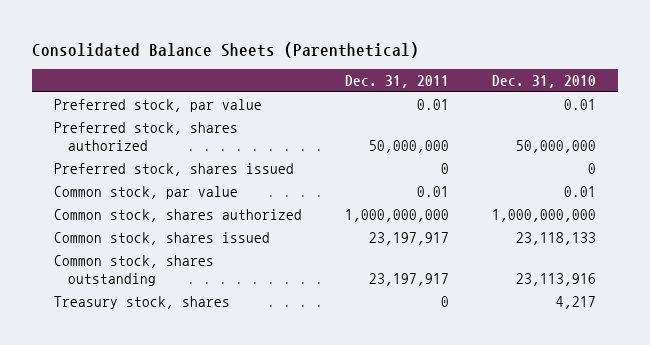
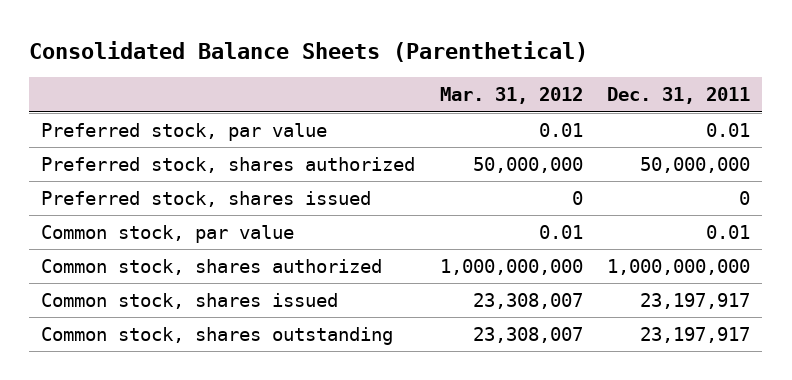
[492,75,597,89] Dec. 31, 2010 -> none
none -> [439,87,583,105] Mar. 31, 2012
[53,295,230,309] Treasury stock, shares -> none

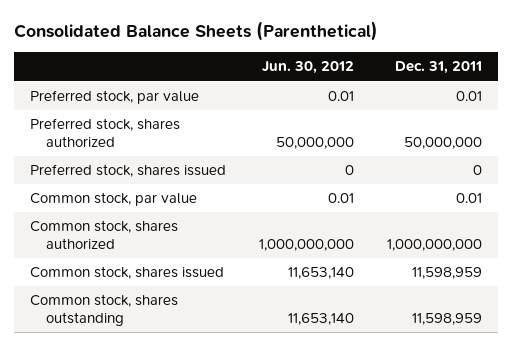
[439,87,583,105] Mar. 31, 2012 -> none
none -> [262,61,355,75] Jun. 30, 2012
[640,293,751,310] 23,197,917 -> [412,267,483,280] 11,598,959
[640,327,751,344] 23,197,917 -> [412,312,483,325] 11,598,959

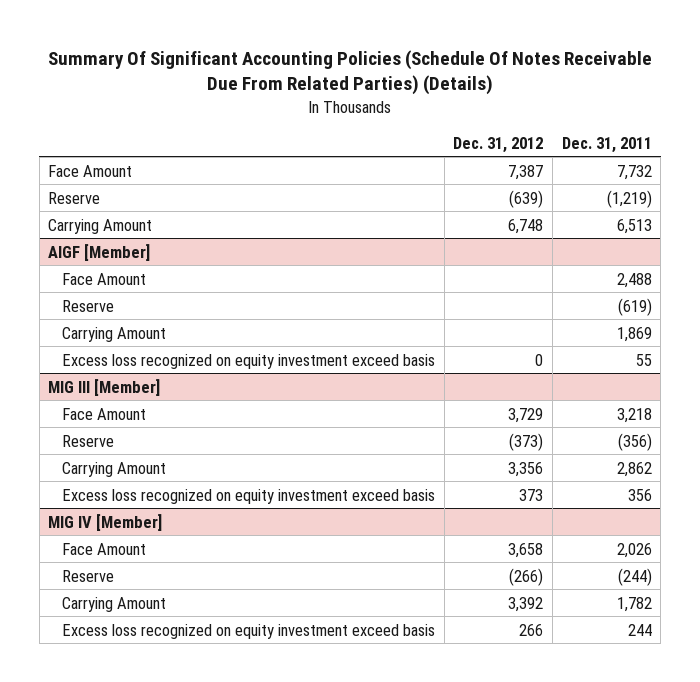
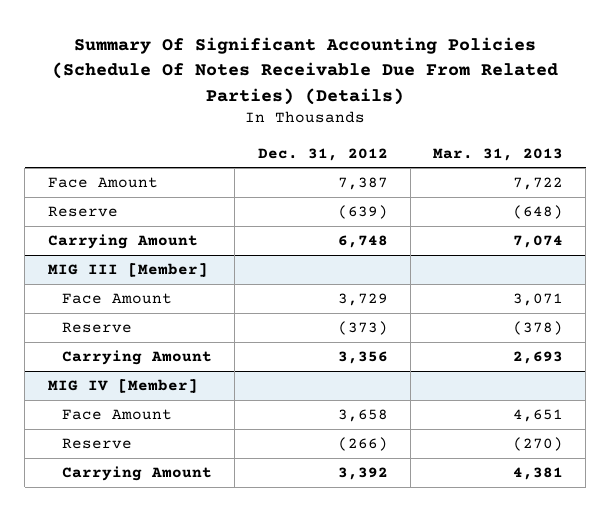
[561,136,652,153] Dec. 31, 2011 -> none
none -> [433,147,564,161] Mar. 31, 2013
[48,243,151,261] AIGF [Member] -> none
[62,272,147,285] Face Amount -> none
[62,299,115,312] Reserve -> none
[62,326,167,342] Carrying Amount -> none
[62,353,436,369] Excess loss recognized on equity investment exceed basis -> none
[62,488,436,504] Excess loss recognized on equity investment exceed basis -> none
[62,623,436,639] Excess loss recognized on equity investment exceed basis -> none

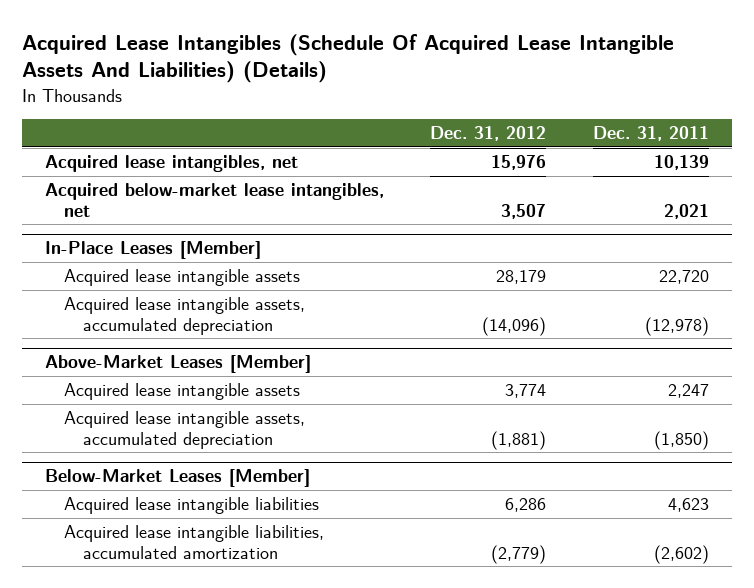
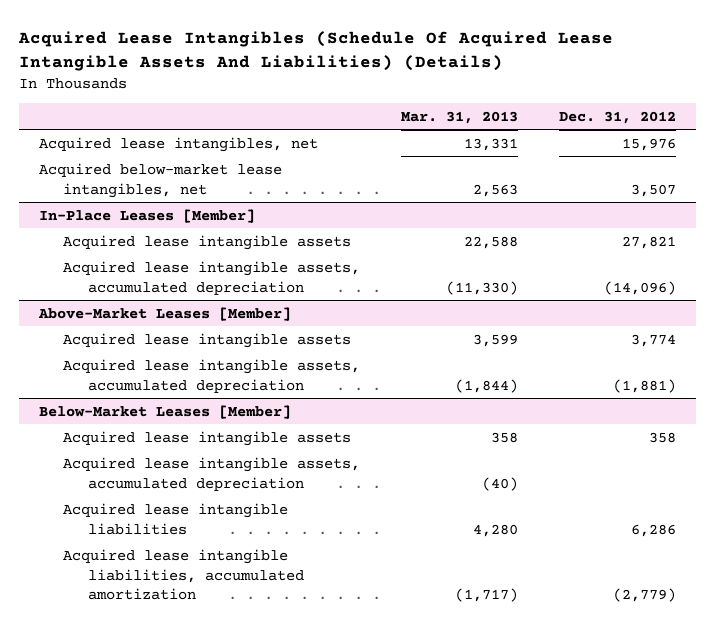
[592,126,709,142] Dec. 31, 2011 -> none
none -> [401,110,519,124] Mar. 31, 2013
[496,270,547,285] 28,179 -> [621,235,676,249] 27,821
none -> [63,430,352,446] Acquired lease intangible assets
none -> [63,456,361,491] Acquired lease intangible assets, accumulated depreciation

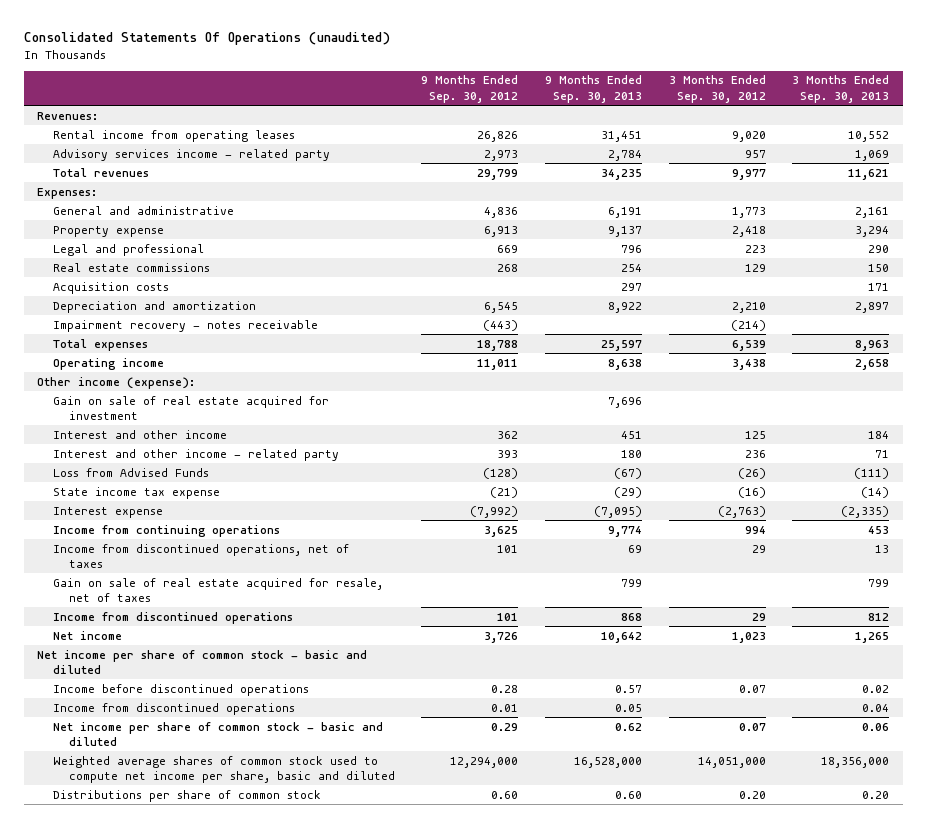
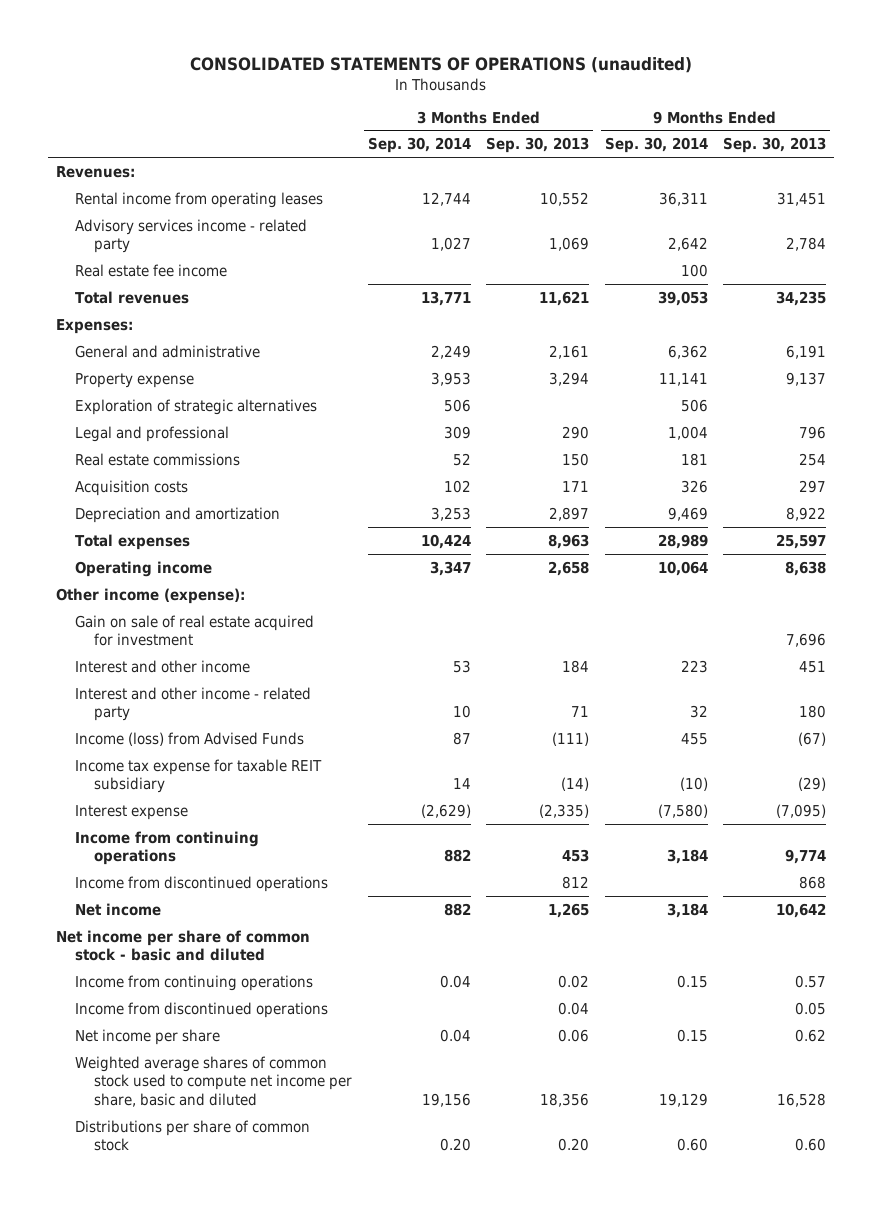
[23,32,390,46] Consolidated Statements Of Operations (unaudited) -> [189,57,692,74] CONSOLIDATED STATEMENTS OF OPERATIONS (unaudited)
[421,75,519,103] 9 Months Ended Sep. 30, 2012 -> none
[668,75,766,103] 3 Months Ended Sep. 30, 2012 -> none
none -> [367,137,471,154] Sep. 30, 2014
none -> [604,137,708,154] Sep. 30, 2014
none -> [74,263,227,277] Real estate fee income
none -> [74,398,317,415] Exploration of strategic alternatives
[52,319,318,332] Impairment recovery - notes receivable -> none
[52,467,209,477] Loss from Advised Funds -> [74,731,304,746] Income (loss) from Advised Funds
[52,486,220,499] State income tax expense -> [74,758,322,794] Income tax expense for taxable REIT subsidiary
[52,543,349,569] Income from discontinued operations, net of taxes -> none
[52,577,383,603] Gain on sale of real estate acquired for resale, net of taxes -> none
[52,683,309,696] Income before discontinued operations -> [74,974,313,991] Income from continuing operations
[52,721,383,747] Net income per share of common stock - basic and diluted -> [74,1028,220,1045] Net income per share
[573,756,642,768] 16,528,000 -> [777,1092,827,1107] 16,528
[821,756,890,768] 18,356,000 -> [540,1092,590,1107] 18,356

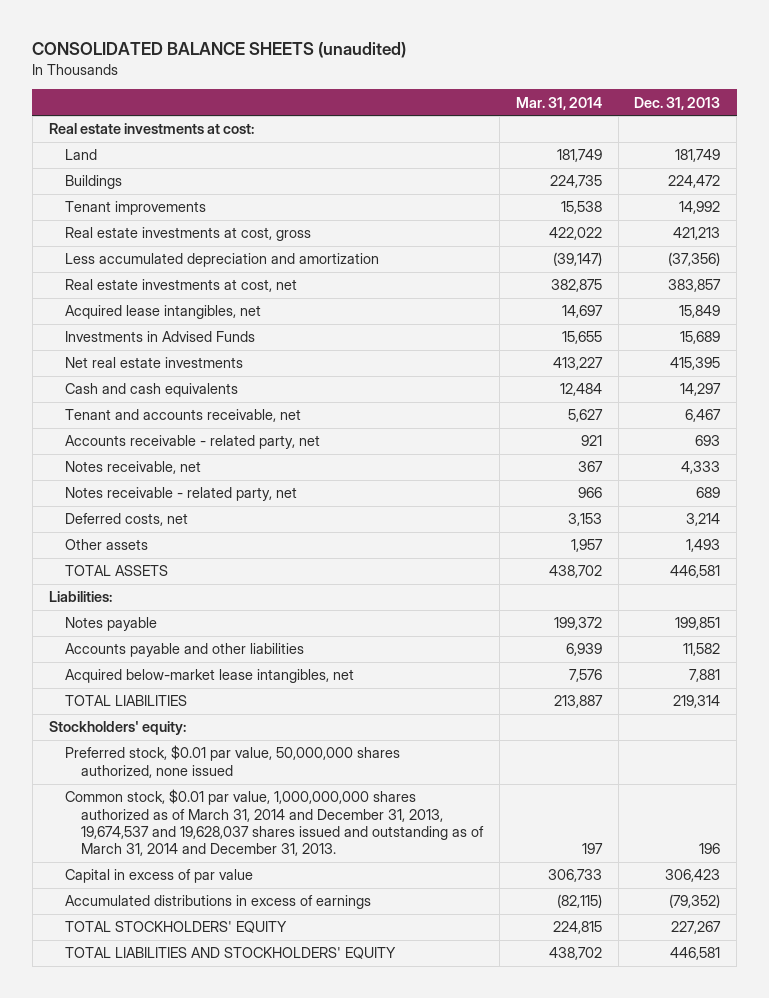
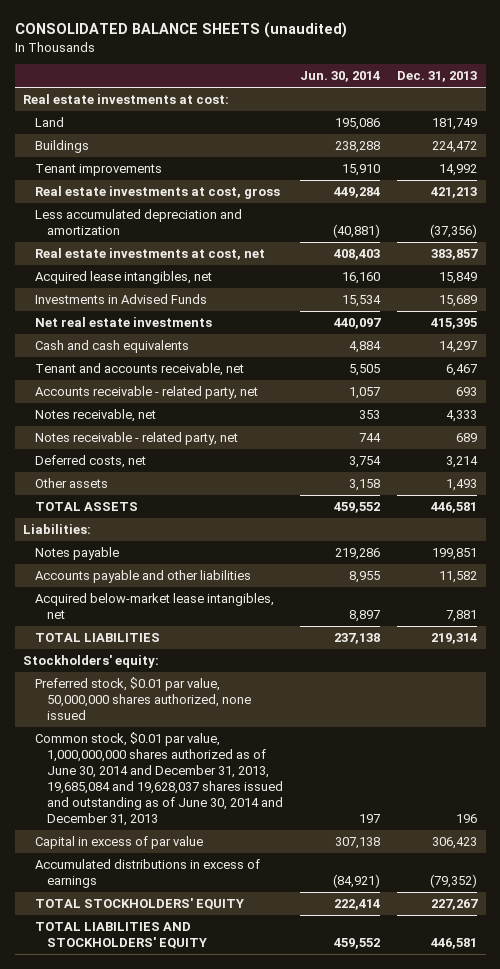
[515,96,602,110] Mar. 31, 2014 -> none
none -> [300,71,381,83] Jun. 30, 2014
[64,789,484,856] Common stock, $0.01 par value, 1,000,000,000 shares authorized as of March 31, 2014 and December 31, 2013, 19,674,537 and 19,628,037 shares issued and outstanding as of March 31, 2014 and December 31, 2013. -> [35,731,284,827] Common stock, $0.01 par value, 1,000,000,000 shares authorized as of June 30, 2014 and December 31, 2013, 19,685,084 and 19,628,037 shares issued and outstanding as of June 30, 2014 and December 31, 2013

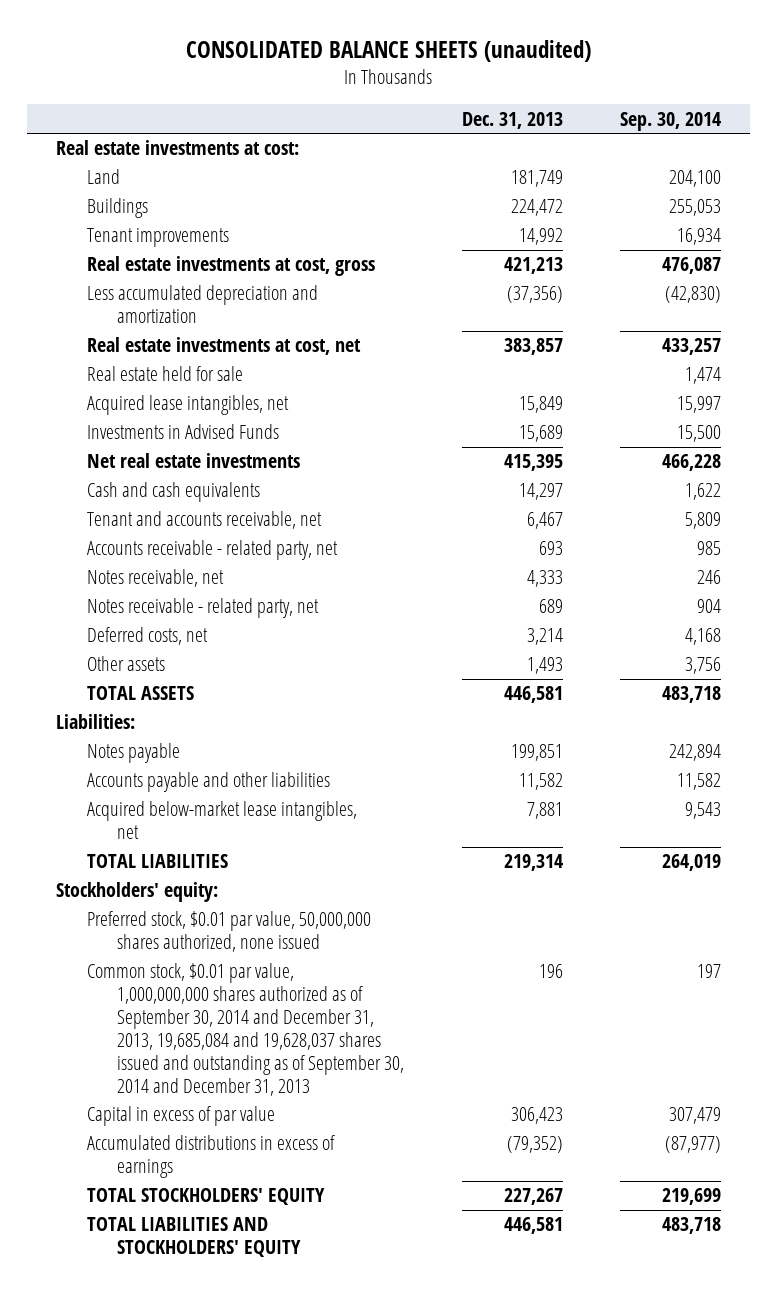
[300,71,381,83] Jun. 30, 2014 -> none
none -> [620,111,722,131] Sep. 30, 2014
none -> [86,366,243,382] Real estate held for sale
[35,731,284,827] Common stock, $0.01 par value, 1,000,000,000 shares authorized as of June 30, 2014 and December 31, 2013, 19,685,084 and 19,628,037 shares issued and outstanding as of June 30, 2014 and December 31, 2013 -> [86,963,405,1096] Common stock, $0.01 par value, 1,000,000,000 shares authorized as of September 30, 2014 and December 31, 2013, 19,685,084 and 19,628,037 shares issued and outstanding as of September 30, 2014 and December 31, 2013

